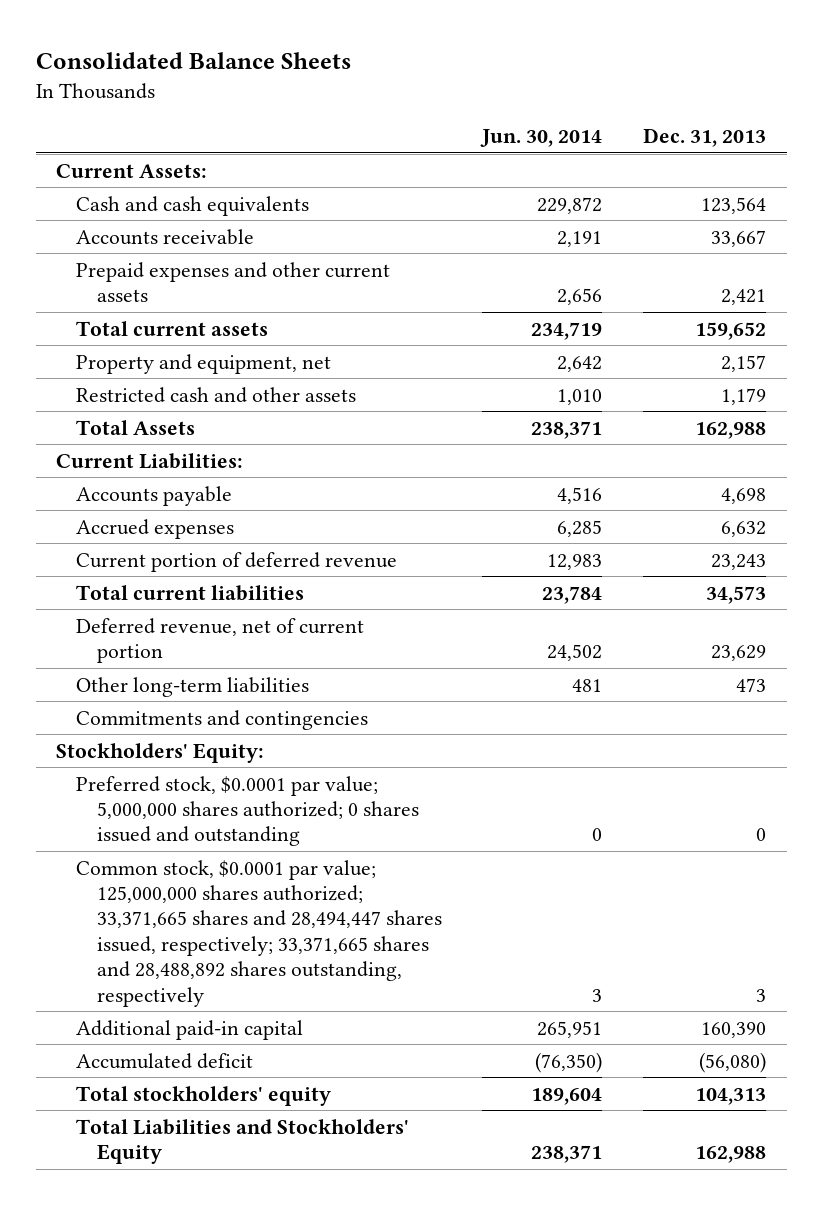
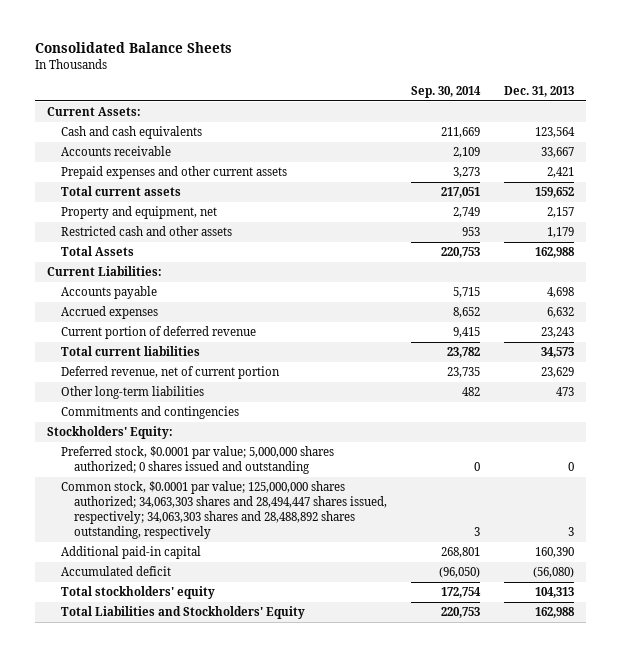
[480,129,603,148] Jun. 30, 2014 -> none
none -> [410,85,481,98] Sep. 30, 2014
[76,859,442,1007] Common stock, $0.0001 par value; 125,000,000 shares authorized; 33,371,665 shares and 28,494,447 shares issued, respectively; 33,371,665 shares and 28,488,892 shares outstanding, respectively -> [60,481,387,539] Common stock, $0.0001 par value; 125,000,000 shares authorized; 34,063,303 shares and 28,494,447 shares issued, respectively; 34,063,303 shares and 28,488,892 shares outstanding, respectively

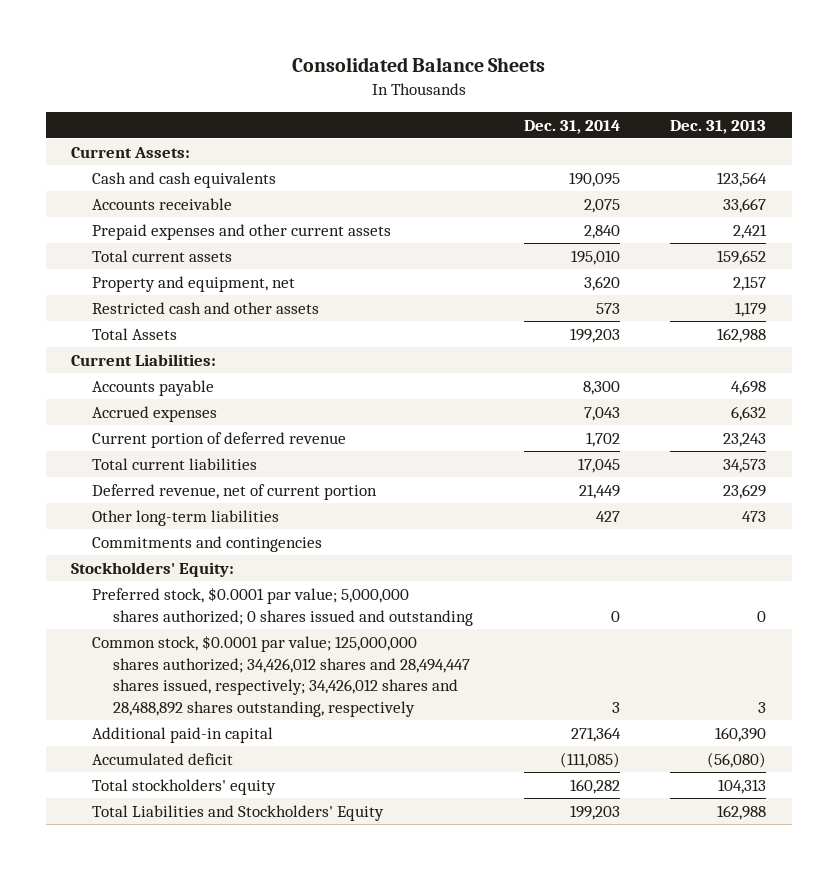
[410,85,481,98] Sep. 30, 2014 -> none
none -> [523,119,620,134] Dec. 31, 2014
[60,481,387,539] Common stock, $0.0001 par value; 125,000,000 shares authorized; 34,063,303 shares and 28,494,447 shares issued, respectively; 34,063,303 shares and 28,488,892 shares outstanding, respectively -> [92,634,471,717] Common stock, $0.0001 par value; 125,000,000 shares authorized; 34,426,012 shares and 28,494,447 shares issued, respectively; 34,426,012 shares and 28,488,892 shares outstanding, respectively

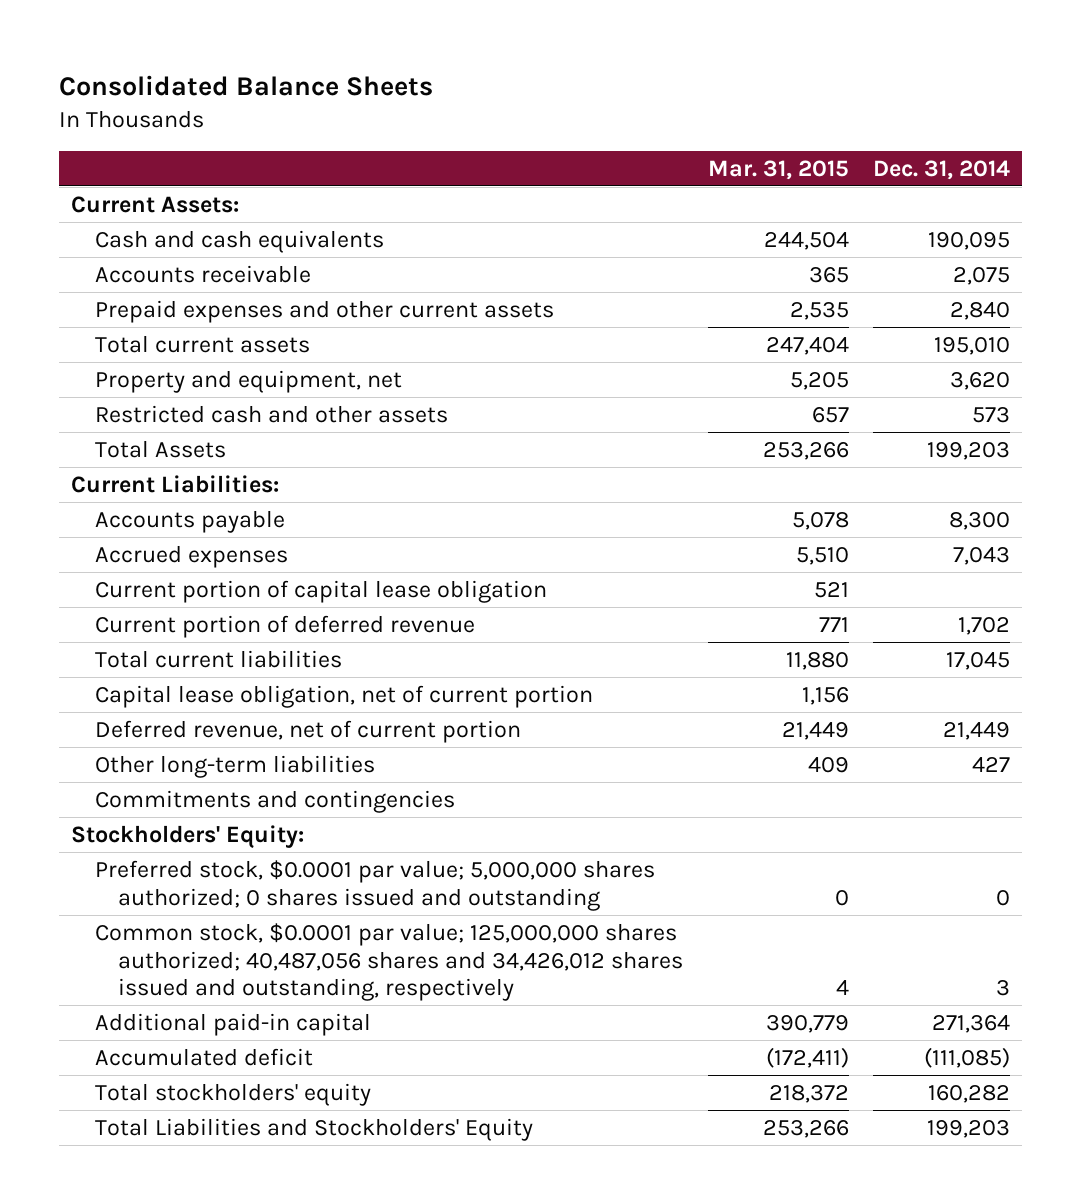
[670,119,767,134] Dec. 31, 2013 -> none
none -> [707,159,849,180] Mar. 31, 2015
none -> [94,580,547,604] Current portion of capital lease obligation
none -> [94,685,593,709] Capital lease obligation, net of current portion
[92,634,471,717] Common stock, $0.0001 par value; 125,000,000 shares authorized; 34,426,012 shares and 28,494,447 shares issued, respectively; 34,426,012 shares and 28,488,892 shares outstanding, respectively -> [94,923,684,1002] Common stock, $0.0001 par value; 125,000,000 shares authorized; 40,487,056 shares and 34,426,012 shares issued and outstanding, respectively

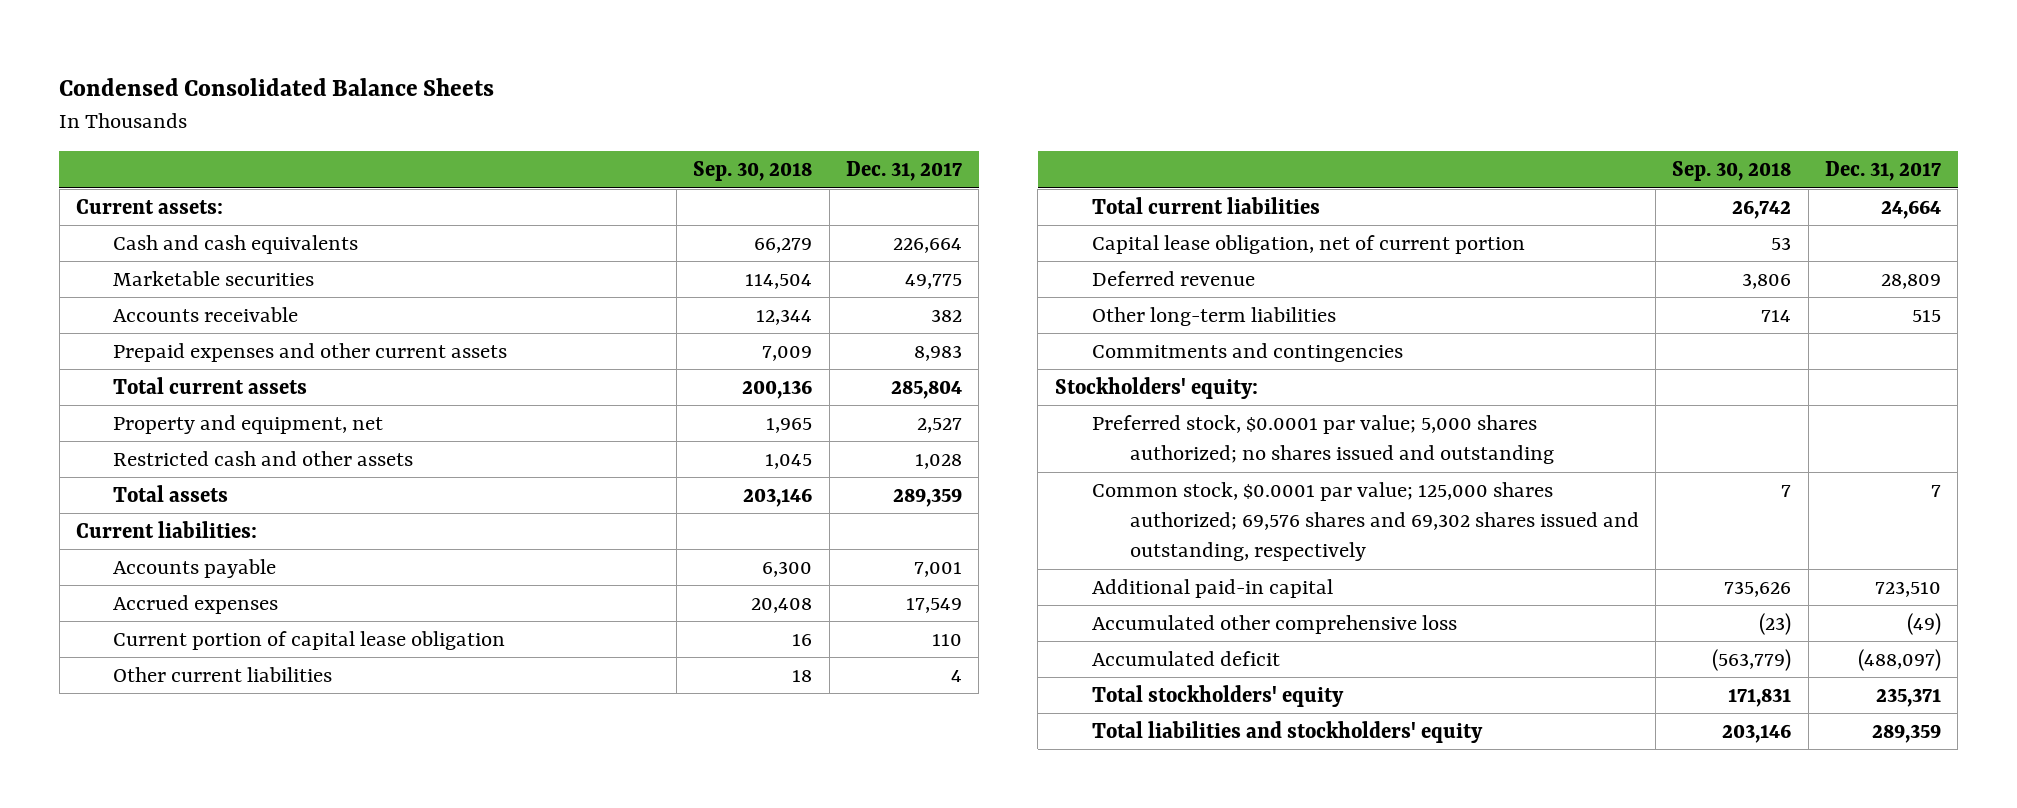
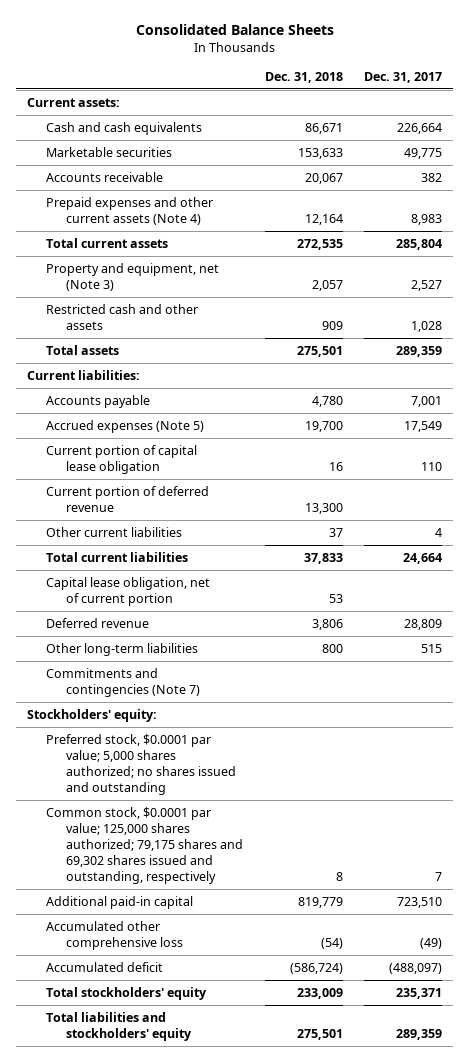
[59,77,495,96] Condensed Consolidated Balance Sheets -> [135,24,334,36] Consolidated Balance Sheets
[693,161,813,182] Sep. 30, 2018 -> none
none -> [264,71,343,83] Dec. 31, 2018
[113,342,508,362] Prepaid expenses and other current assets -> [46,196,214,225] Prepaid expenses and other current assets (Note 4)
[113,414,384,434] Property and equipment, net -> [46,262,220,291] Property and equipment, net (Note 3)
[113,594,279,614] Accrued expenses -> [46,419,205,433] Accrued expenses (Note 5)
none -> [46,485,210,512] Current portion of deferred revenue
[1092,342,1404,362] Commitments and contingencies -> [46,667,201,697] Commitments and contingencies (Note 7)
[1092,481,1639,562] Common stock, $0.0001 par value; 125,000 shares authorized; 69,576 shares and 69,302 shares issued and outstanding, respectively -> [46,806,244,884] Common stock, $0.0001 par value; 125,000 shares authorized; 79,175 shares and 69,302 shares issued and outstanding, respectively

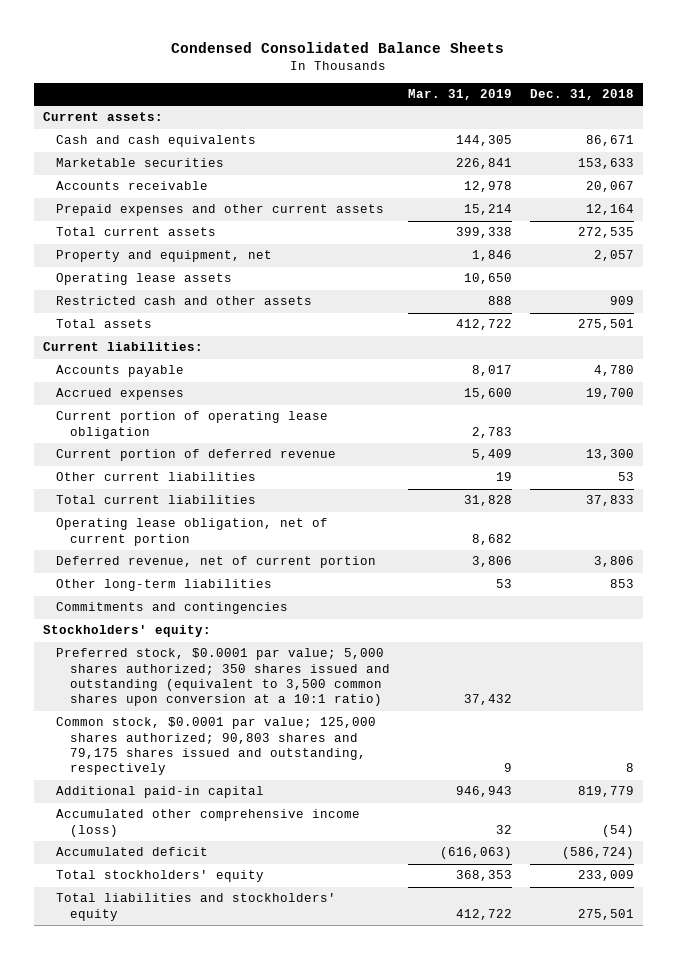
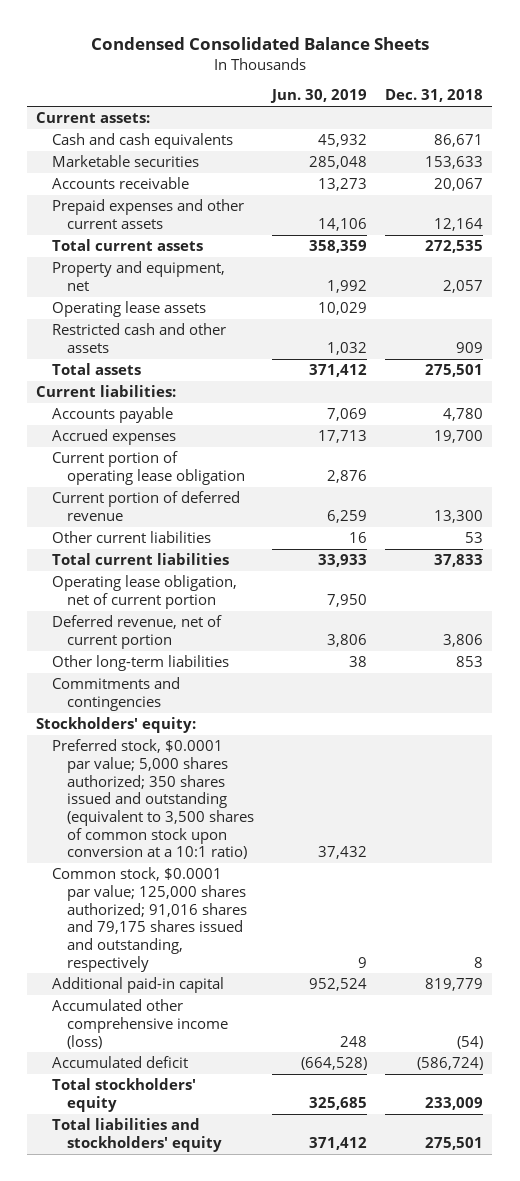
[407,88,512,100] Mar. 31, 2019 -> none
none -> [269,89,367,104] Jun. 30, 2019
[56,648,390,707] Preferred stock, $0.0001 par value; 5,000 shares authorized; 350 shares issued and outstanding (equivalent to 3,500 common shares upon conversion at a 10:1 ratio) -> [51,739,254,860] Preferred stock, $0.0001 par value; 5,000 shares authorized; 350 shares issued and outstanding (equivalent to 3,500 shares of common stock upon conversion at a 10:1 ratio)
[56,717,377,776] Common stock, $0.0001 par value; 125,000 shares authorized; 90,803 shares and 79,175 shares issued and outstanding, respectively -> [51,867,247,972] Common stock, $0.0001 par value; 125,000 shares authorized; 91,016 shares and 79,175 shares issued and outstanding, respectively

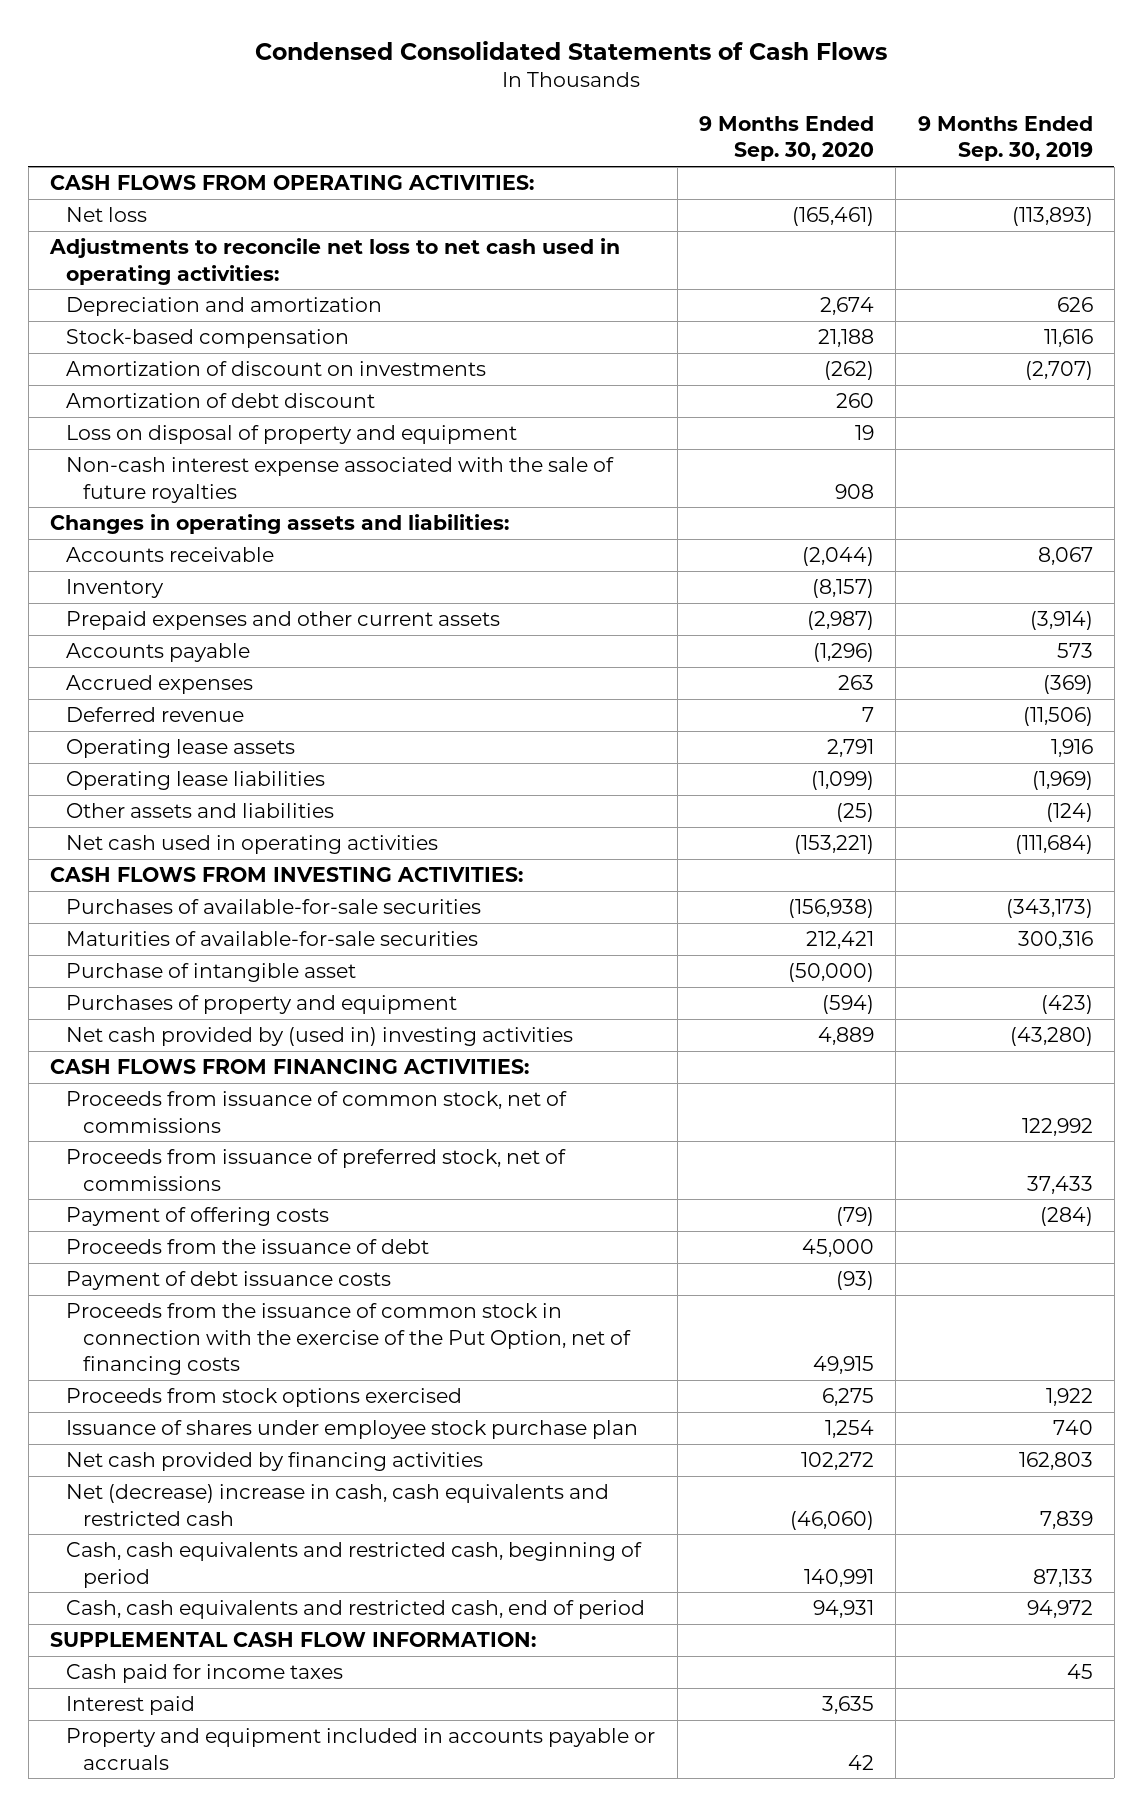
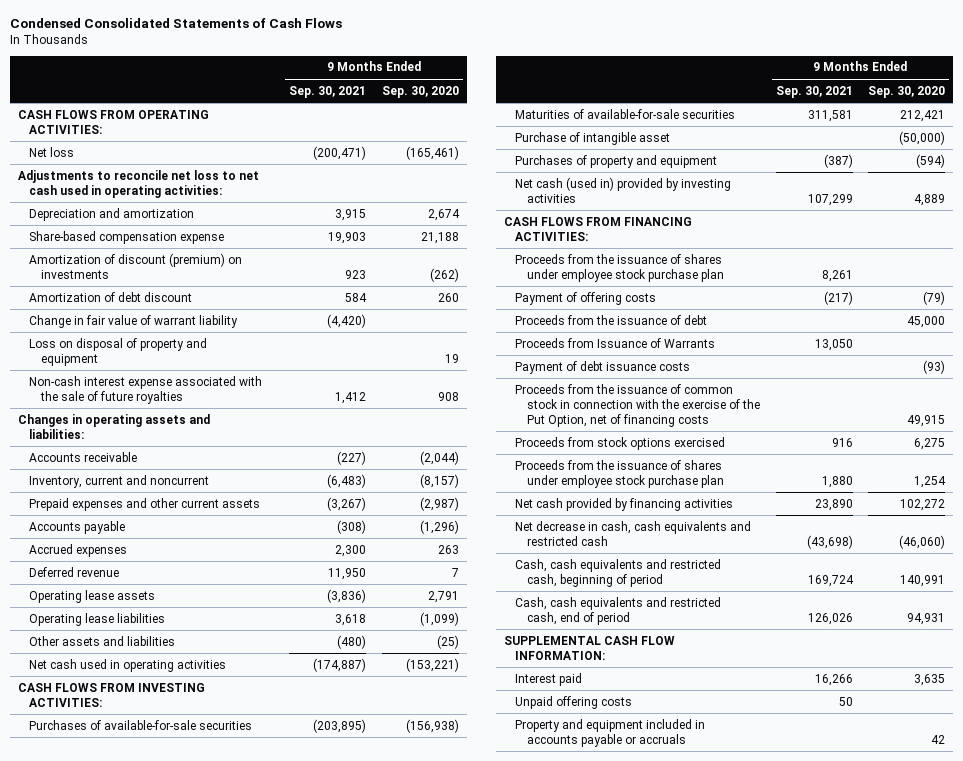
[917,115,1093,162] 9 Months Ended Sep. 30, 2019 -> none
none -> [289,85,367,98] Sep. 30, 2021
[66,329,350,349] Stock-based compensation -> [29,230,225,244] Share-based compensation expense
[66,361,487,377] Amortization of discount on investments -> [29,252,243,279] Amortization of discount (premium) on investments
none -> [29,314,239,328] Change in fair value of warrant liability
[66,579,165,599] Inventory -> [29,474,210,488] Inventory, current and noncurrent
[66,1027,574,1047] Net cash provided by (used in) investing activities -> [515,176,732,203] Net cash (used in) provided by investing activities
[66,1149,567,1191] Proceeds from issuance of preferred stock, net of commissions -> none
[66,1091,568,1133] Proceeds from issuance of common stock, net of commissions -> [515,253,724,282] Proceeds from the issuance of shares under employee stock purchase plan
none -> [515,337,716,348] Proceeds from Issuance of Warrants
[66,1420,639,1440] Issuance of shares under employee stock purchase plan -> [515,459,724,488] Proceeds from the issuance of shares under employee stock purchase plan
[66,1484,610,1526] Net (decrease) increase in cash, cash equivalents and restricted cash -> [515,520,752,546] Net decrease in cash, cash equivalents and restricted cash
[66,1664,344,1684] Cash paid for income taxes -> none
none -> [515,695,633,709] Unpaid offering costs

